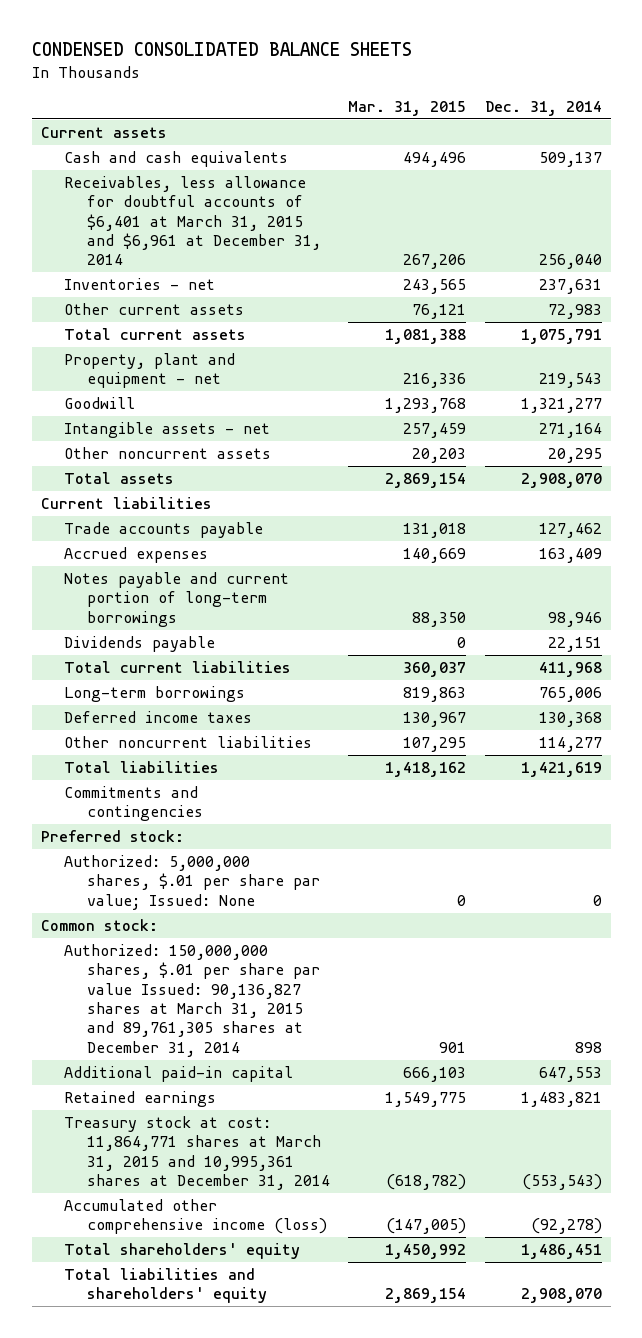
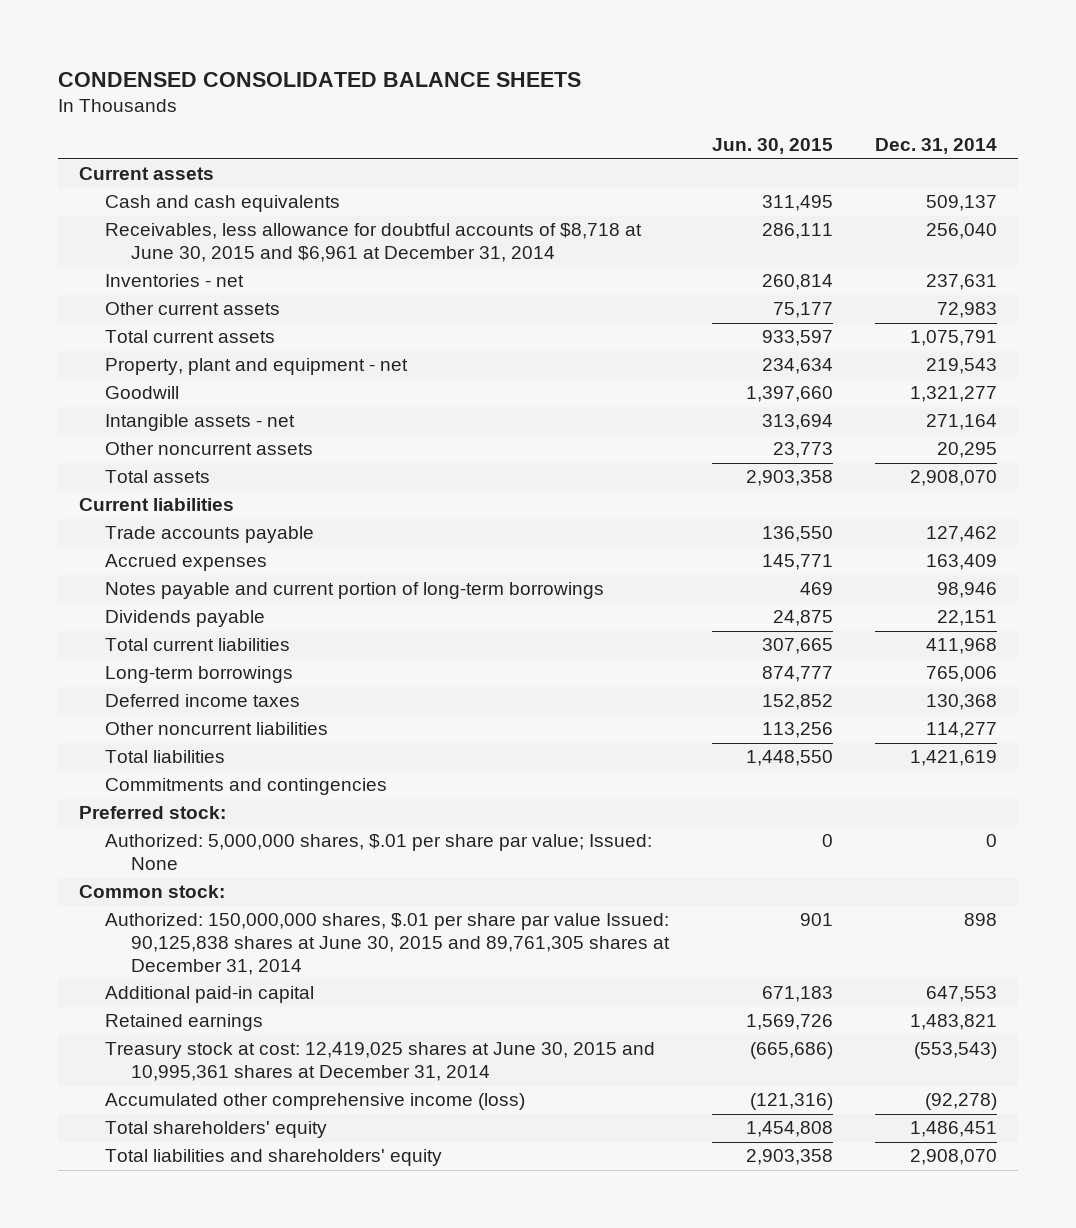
[348,100,467,116] Mar. 31, 2015 -> none
none -> [711,138,833,155] Jun. 30, 2015
[63,175,321,266] Receivables, less allowance for doubtful accounts of $6,401 at March 31, 2015 and $6,961 at December 31, 2014 -> [105,223,643,263] Receivables, less allowance for doubtful accounts of $8,718 at June 30, 2015 and $6,961 at December 31, 2014
[63,943,320,1057] Authorized: 150,000,000 shares, $.01 per share par value Issued: 90,136,827 shares at March 31, 2015 and 89,761,305 shares at December 31, 2014 -> [105,913,671,975] Authorized: 150,000,000 shares, $.01 per share par value Issued: 90,125,838 shares at June 30, 2015 and 89,761,305 shares at December 31, 2014
[63,1115,330,1190] Treasury stock at cost: 11,864,771 shares at March 31, 2015 and 10,995,361 shares at December 31, 2014 -> [105,1042,656,1082] Treasury stock at cost: 12,419,025 shares at June 30, 2015 and 10,995,361 shares at December 31, 2014

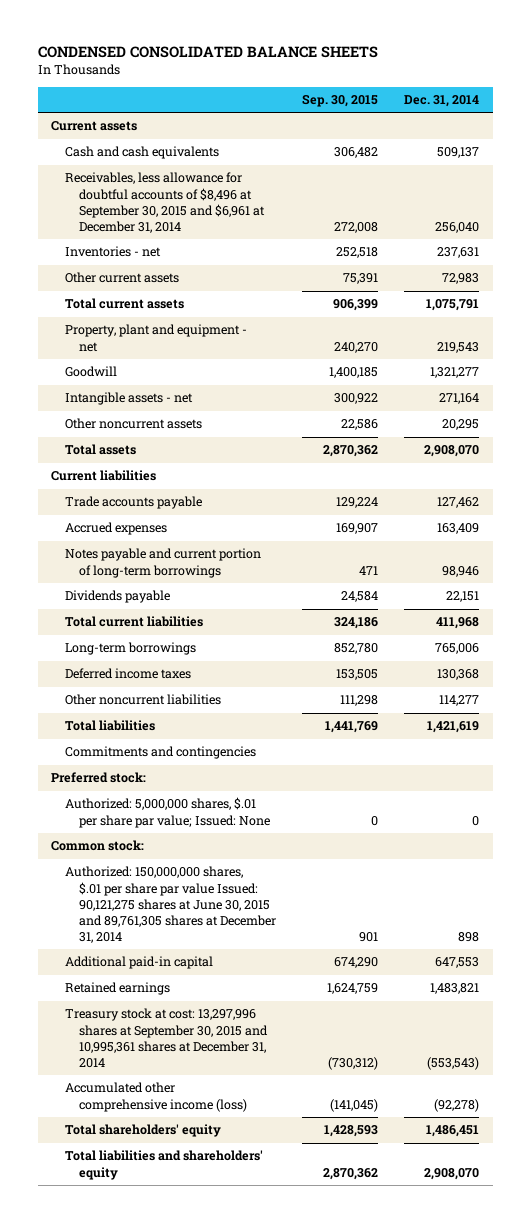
[711,138,833,155] Jun. 30, 2015 -> none
none -> [302,93,379,107] Sep. 30, 2015
[105,223,643,263] Receivables, less allowance for doubtful accounts of $8,718 at June 30, 2015 and $6,961 at December 31, 2014 -> [64,172,265,233] Receivables, less allowance for doubtful accounts of $8,496 at September 30, 2015 and $6,961 at December 31, 2014
[105,913,671,975] Authorized: 150,000,000 shares, $.01 per share par value Issued: 90,125,838 shares at June 30, 2015 and 89,761,305 shares at December 31, 2014 -> [64,866,276,943] Authorized: 150,000,000 shares, $.01 per share par value Issued: 90,121,275 shares at June 30, 2015 and 89,761,305 shares at December 31, 2014
[105,1042,656,1082] Treasury stock at cost: 12,419,025 shares at June 30, 2015 and 10,995,361 shares at December 31, 2014 -> [64,1008,268,1068] Treasury stock at cost: 13,297,996 shares at September 30, 2015 and 10,995,361 shares at December 31, 2014

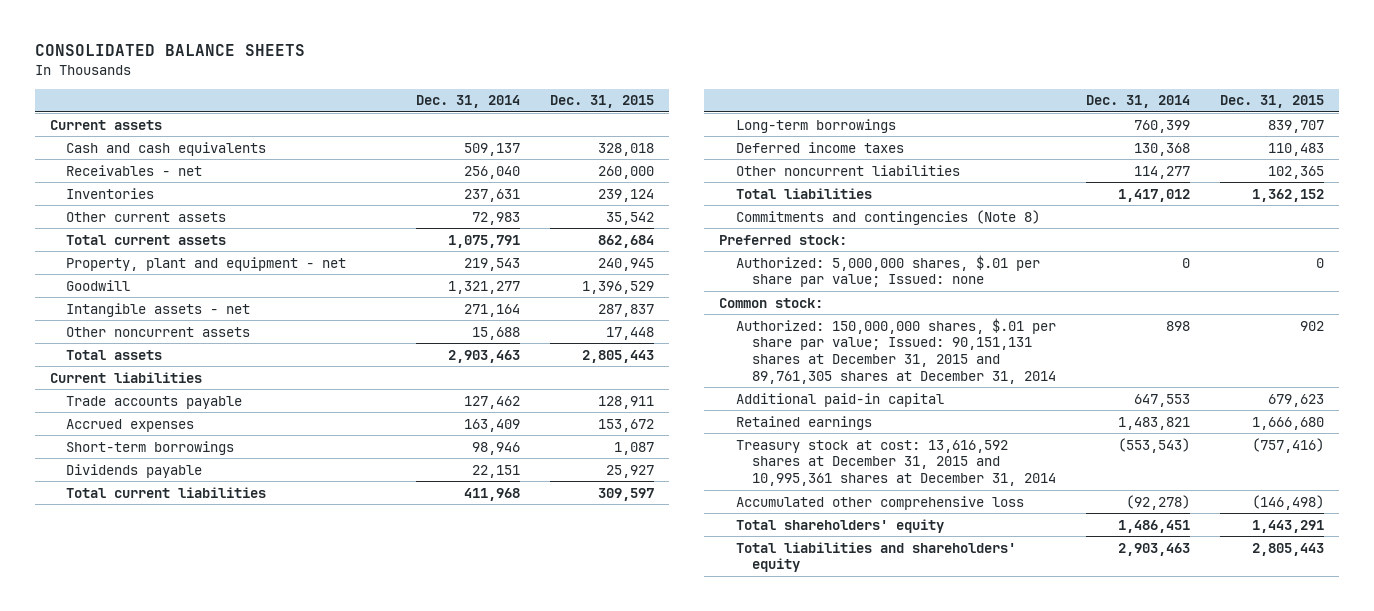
[37,46,378,59] CONDENSED CONSOLIDATED BALANCE SHEETS -> [34,44,305,57] CONSOLIDATED BALANCE SHEETS
[302,93,379,107] Sep. 30, 2015 -> none
none -> [550,95,655,109] Dec. 31, 2015
[64,172,265,233] Receivables, less allowance for doubtful accounts of $8,496 at September 30, 2015 and $6,961 at December 31, 2014 -> [65,164,202,176] Receivables - net
[64,246,161,258] Inventories - net -> [65,187,154,199] Inventories
[442,419,480,431] 20,295 -> [472,326,521,340] 15,688
[424,445,480,458] 2,908,070 -> [448,349,521,363] 2,903,463
[64,548,261,578] Notes payable and current portion of long-term borrowings -> [65,440,234,455] Short-term borrowings
[435,643,480,655] 765,006 -> [1134,119,1191,133] 760,399
[427,721,480,734] 1,421,619 -> [1118,188,1191,202] 1,417,012
[64,746,256,760] Commitments and contingencies -> [735,209,1040,225] Commitments and contingencies (Note 8)
[64,797,270,828] Authorized: 5,000,000 shares, $.01 per share par value; Issued: None -> [735,254,1040,288] Authorized: 5,000,000 shares, $.01 per share par value; Issued: none
[64,866,276,943] Authorized: 150,000,000 shares, $.01 per share par value Issued: 90,121,275 shares at June 30, 2015 and 89,761,305 shares at December 31, 2014 -> [735,317,1057,385] Authorized: 150,000,000 shares, $.01 per share par value; Issued: 90,151,131 shares at December 31, 2015 and 89,761,305 shares at December 31, 2014
[64,1008,268,1068] Treasury stock at cost: 13,297,996 shares at September 30, 2015 and 10,995,361 shares at December 31, 2014 -> [735,439,1057,487] Treasury stock at cost: 13,616,592 shares at December 31, 2015 and 10,995,361 shares at December 31, 2014
[64,1082,247,1112] Accumulated other comprehensive income (loss) -> [735,495,1024,510] Accumulated other comprehensive loss
[424,1167,480,1180] 2,908,070 -> [1118,542,1191,556] 2,903,463

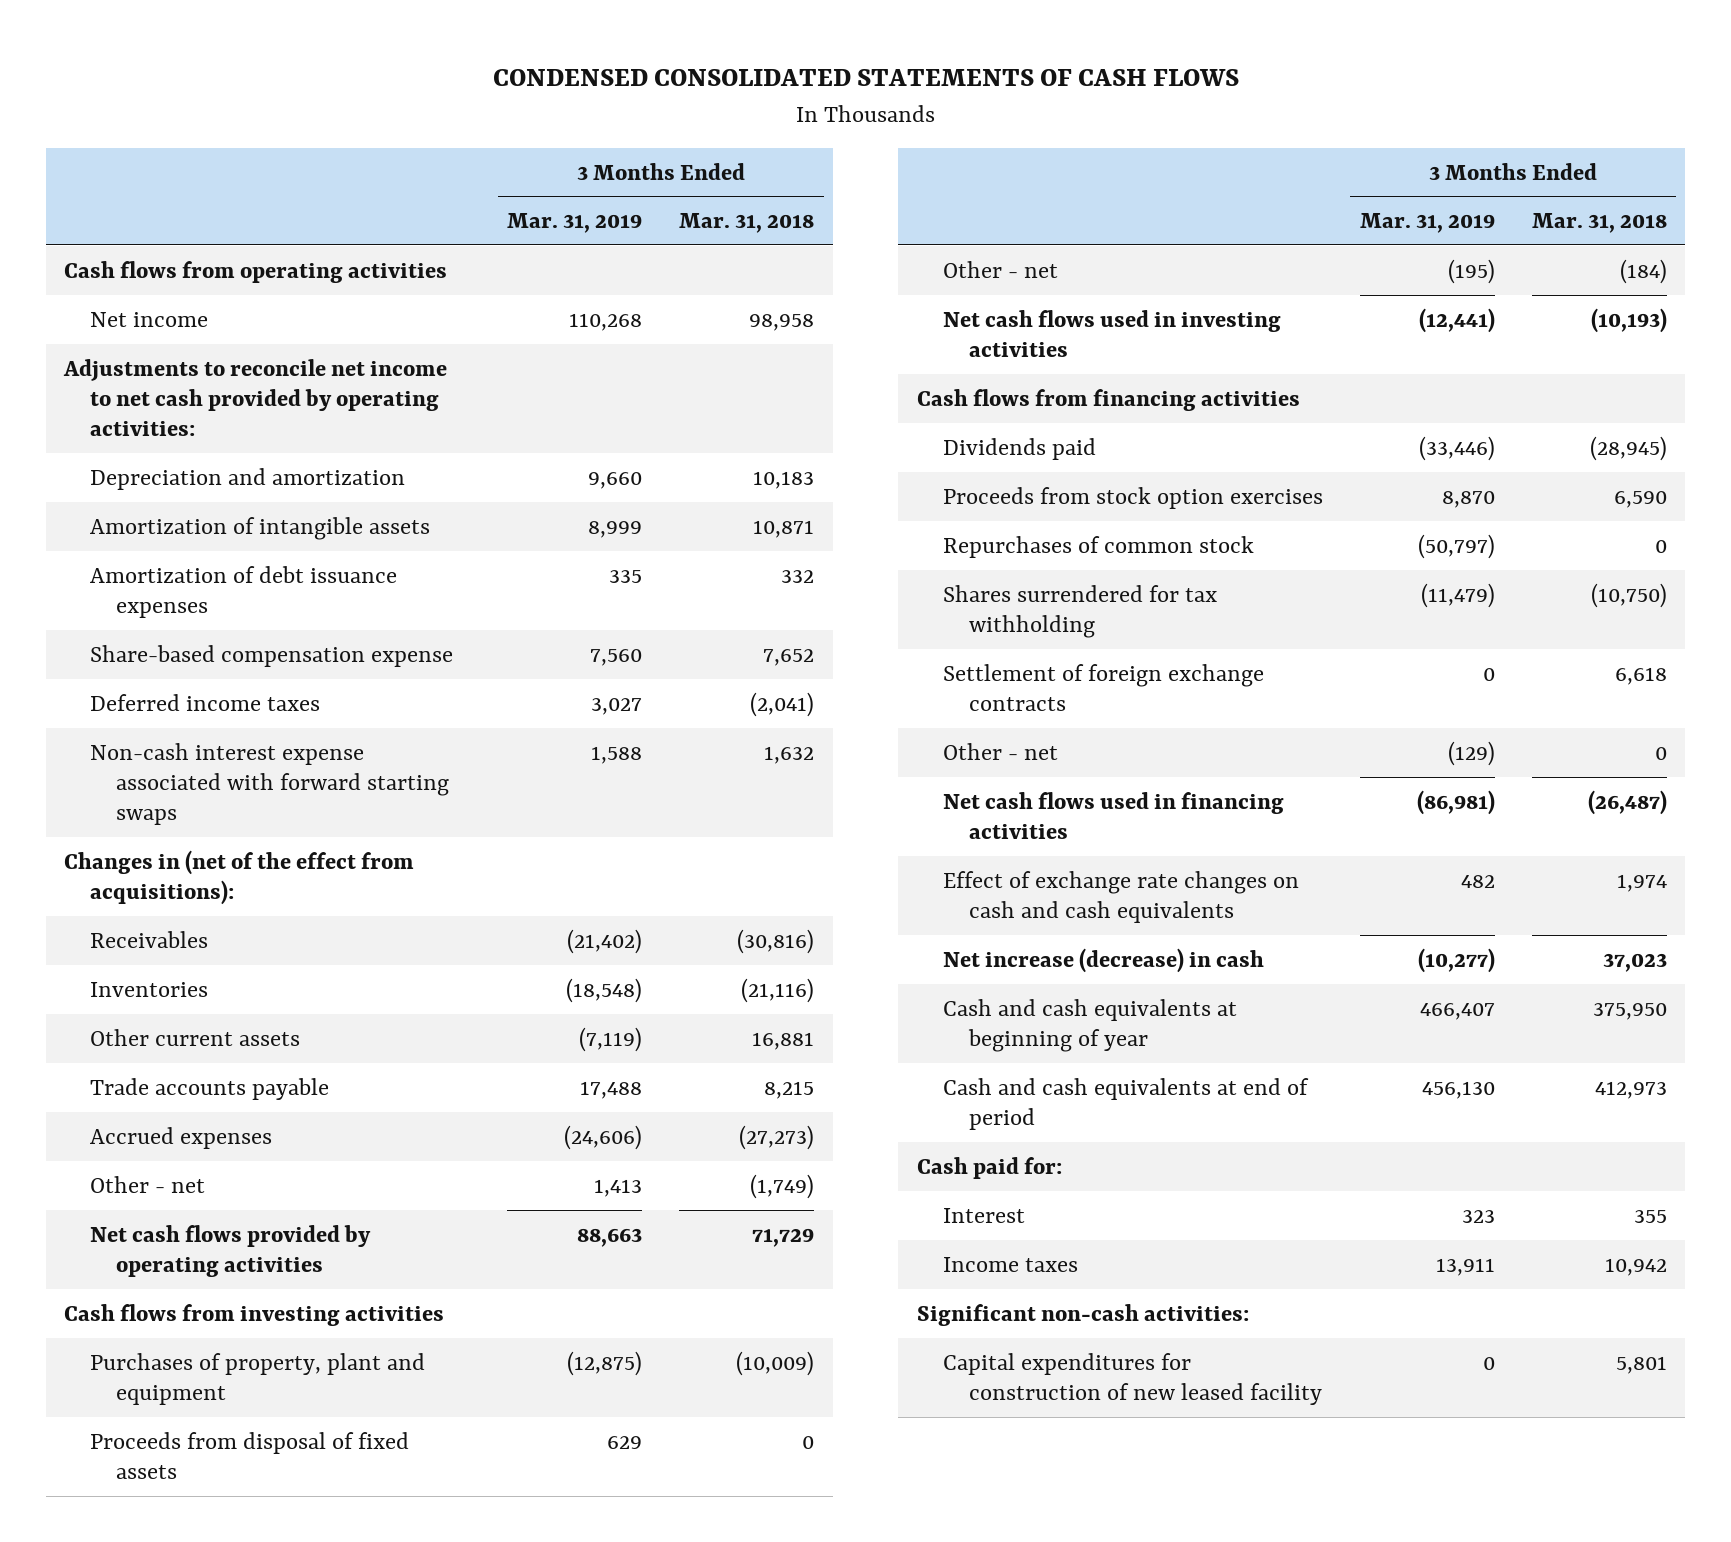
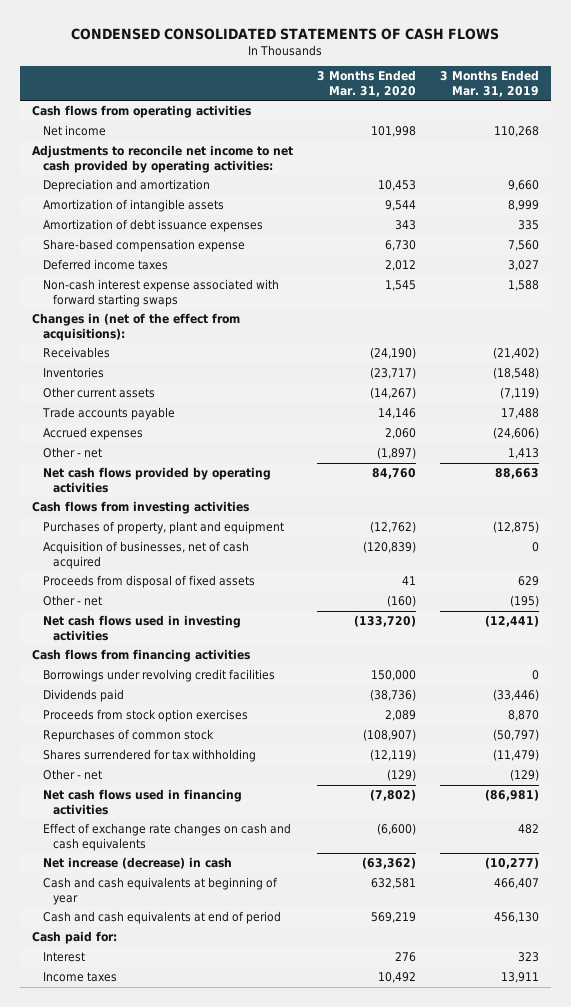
[679,213,815,234] Mar. 31, 2018 -> none
none -> [316,70,416,97] 3 Months Ended Mar. 31, 2020
none -> [42,541,249,569] Acquisition of businesses, net of cash acquired
none -> [42,669,275,683] Borrowings under revolving credit facilities
[942,663,1264,711] Settlement of foreign exchange contracts -> none
[916,1303,1249,1326] Significant non-cash activities: -> none
[942,1352,1322,1405] Capital expenditures for construction of new leased facility -> none

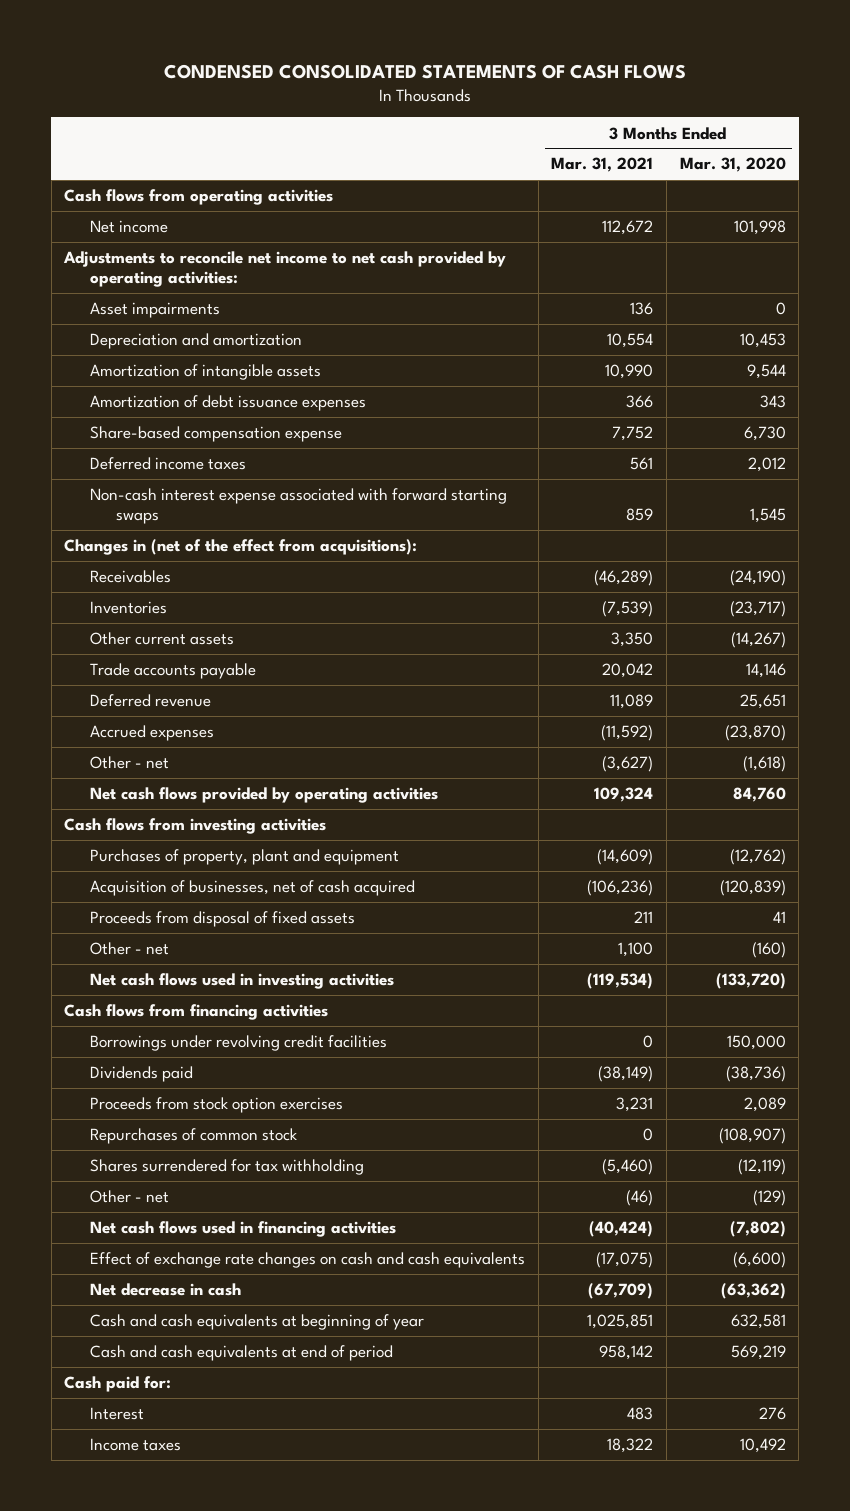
[439,70,539,97] 3 Months Ended Mar. 31, 2019 -> none
none -> [551,157,654,173] Mar. 31, 2021
none -> [90,302,221,319] Asset impairments
none -> [90,694,212,708] Deferred revenue
[384,428,416,440] 2,060 -> [724,725,786,742] (23,870)
[376,447,416,460] (1,897) -> [742,756,786,773] (1,618)
[42,857,232,870] Net increase (decrease) in cash -> [90,1283,242,1297] Net decrease in cash

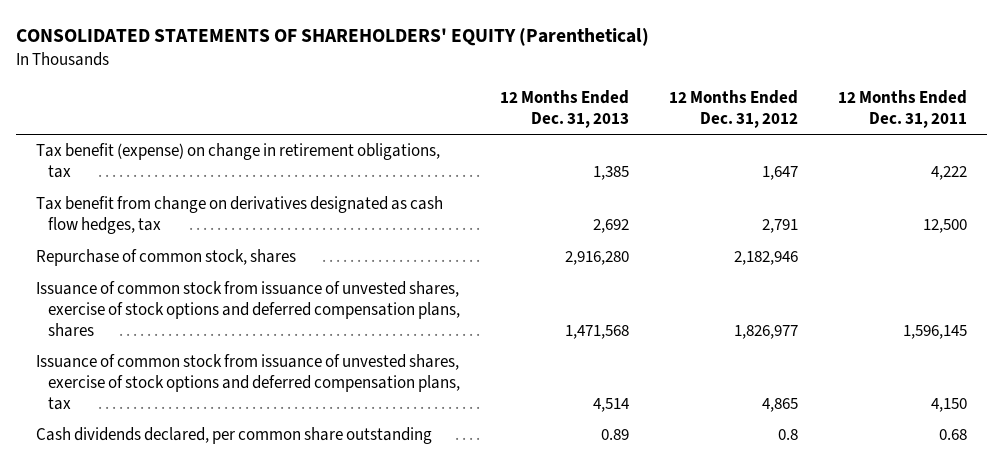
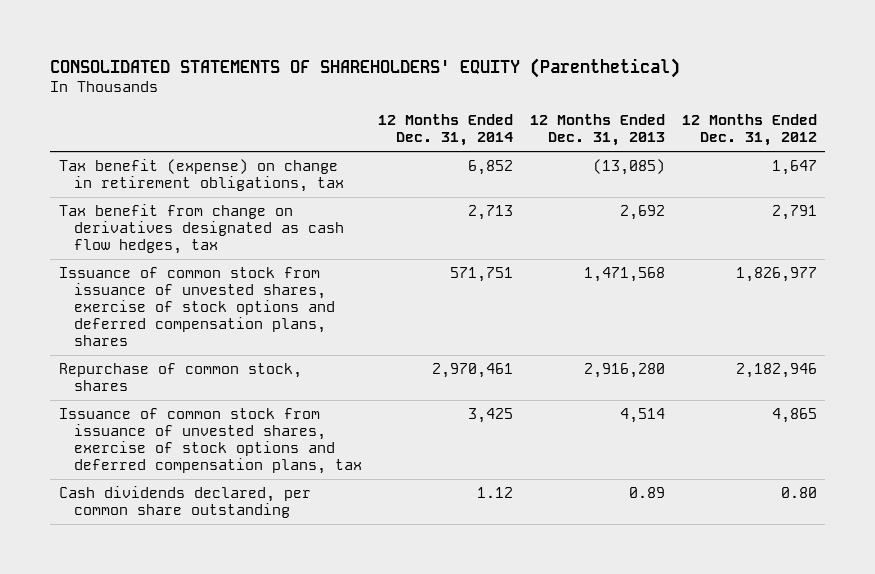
[838,89,968,128] 12 Months Ended Dec. 31, 2011 -> none
none -> [378,114,514,147] 12 Months Ended Dec. 31, 2014
[593,166,630,181] 1,385 -> [593,159,666,176] (13,085)
[35,249,296,267] Repurchase of common stock, shares -> [58,363,302,392] Repurchase of common stock, shares
[778,429,799,441] 0.8 -> [780,487,817,499] 0.80

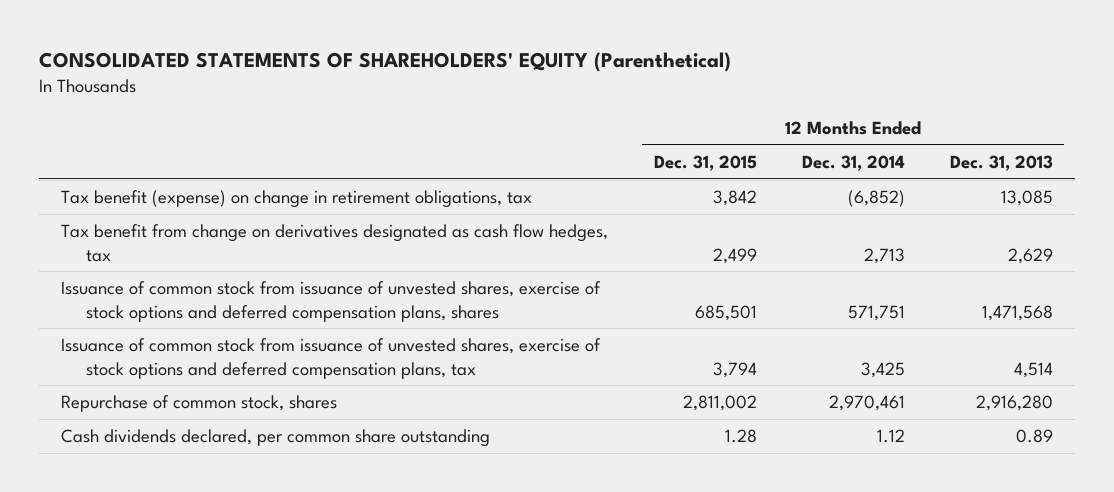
[681,114,817,147] 12 Months Ended Dec. 31, 2012 -> none
none -> [653,154,757,171] Dec. 31, 2015
[468,160,514,176] 6,852 -> [847,190,905,208] (6,852)
[593,159,666,176] (13,085) -> [1000,190,1053,207] 13,085
[620,205,666,221] 2,692 -> [1007,247,1053,264] 2,629
[58,363,302,392] Repurchase of common stock, shares -> [61,395,338,413] Repurchase of common stock, shares

